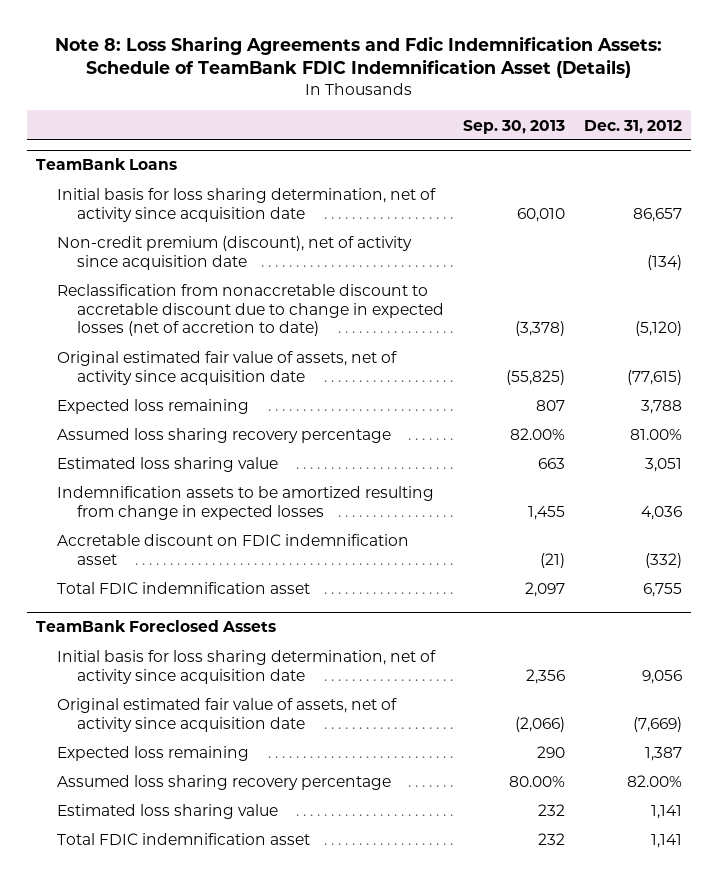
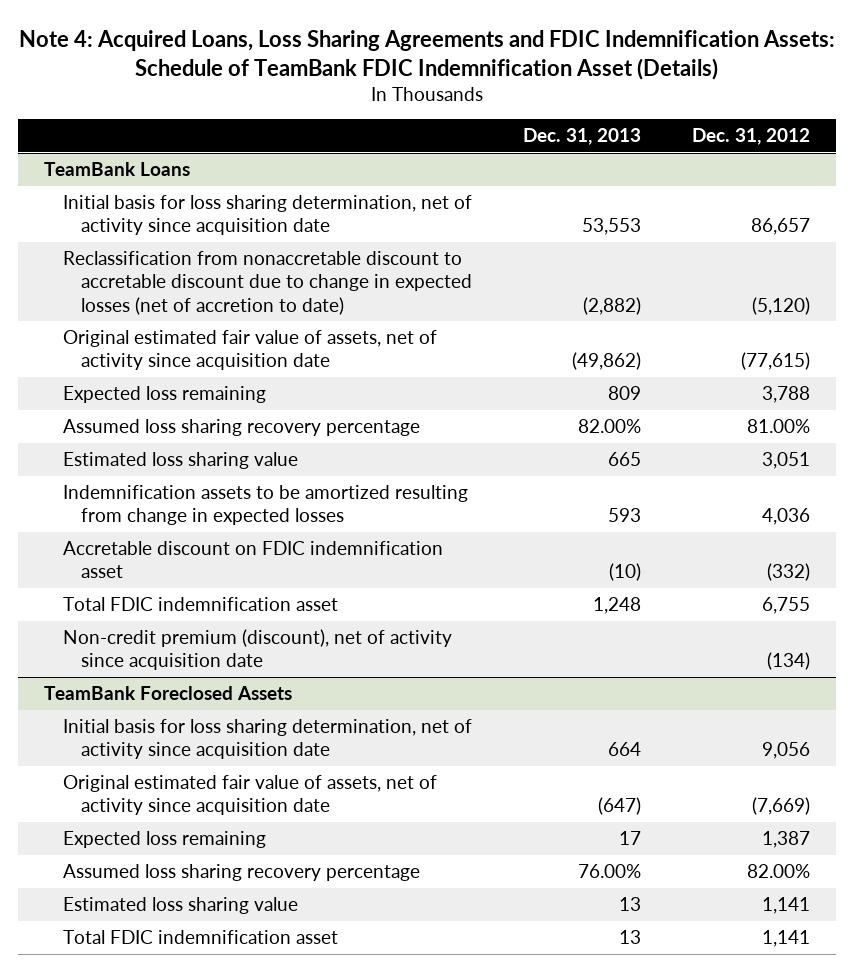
[55,35,663,79] Note 8: Loss Sharing Agreements and Fdic Indemnification Assets: Schedule of TeamBank FDIC Indemnification Asset (Details) -> [18,29,835,80] Note 4: Acquired Loans, Loss Sharing Agreements and FDIC Indemnification Assets: Schedule of TeamBank FDIC Indemnification Asset (Details)
[462,119,565,134] Sep. 30, 2013 -> none
none -> [523,128,642,146] Dec. 31, 2013
[56,236,412,270] Non-credit premium (discount), net of activity since acquisition date -> [62,629,452,671] Non-credit premium (discount), net of activity since acquisition date

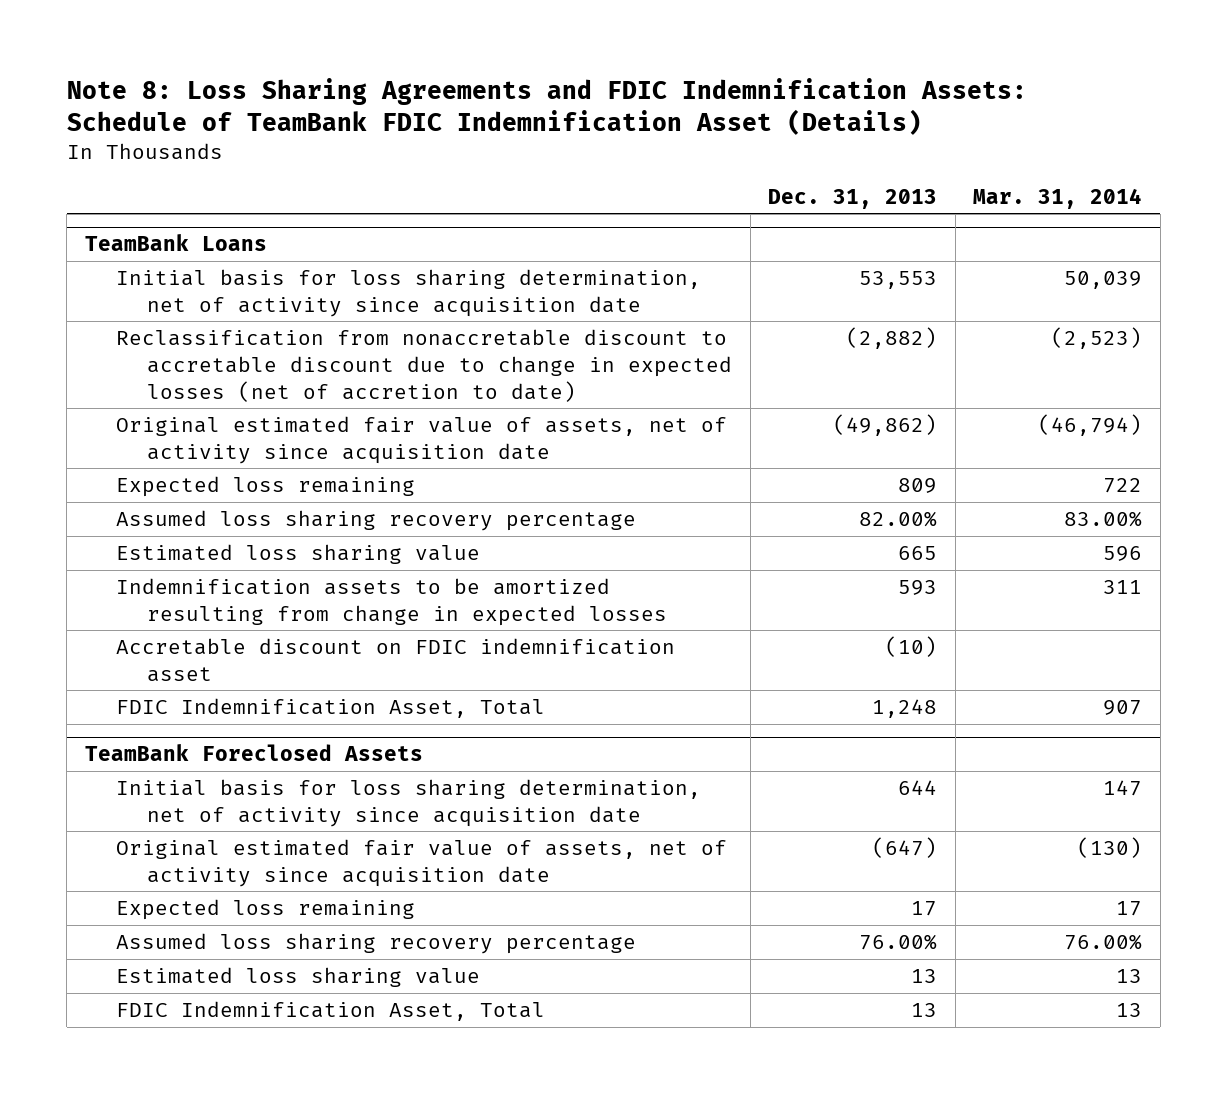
[18,29,835,80] Note 4: Acquired Loans, Loss Sharing Agreements and FDIC Indemnification Assets: Schedule of TeamBank FDIC Indemnification Asset (Details) -> [66,78,1027,136] Note 8: Loss Sharing Agreements and FDIC Indemnification Assets: Schedule of TeamBank FDIC Indemnification Asset (Details)
[692,128,811,146] Dec. 31, 2012 -> none
none -> [973,187,1143,209] Mar. 31, 2014
[62,629,452,671] Non-credit premium (discount), net of activity since acquisition date -> none
[62,597,338,612] Total FDIC indemnification asset -> [116,698,546,719] FDIC Indemnification Asset, Total
[608,742,642,757] 664 -> [898,780,938,796] 644
[62,930,338,945] Total FDIC indemnification asset -> [116,1001,546,1022] FDIC Indemnification Asset, Total

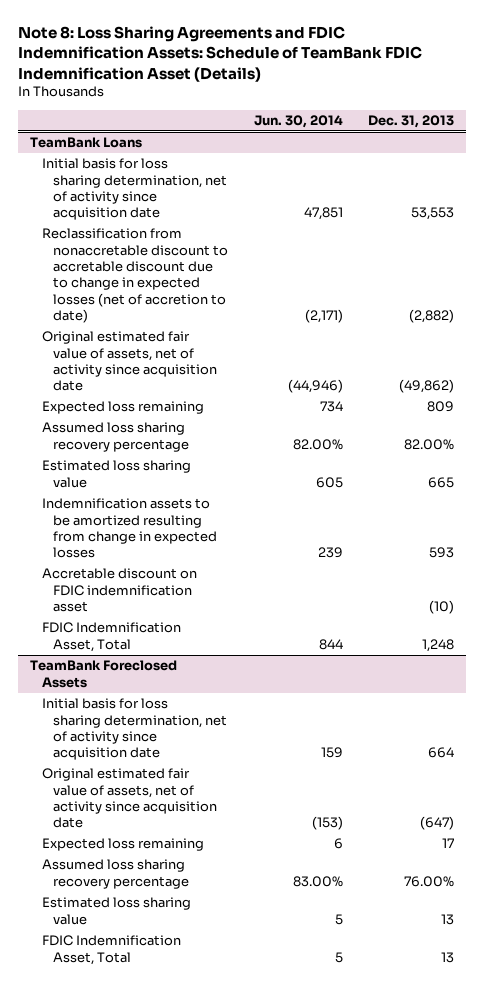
[973,187,1143,209] Mar. 31, 2014 -> none
none -> [253,115,343,129] Jun. 30, 2014
[898,780,938,796] 644 -> [427,747,454,759] 664

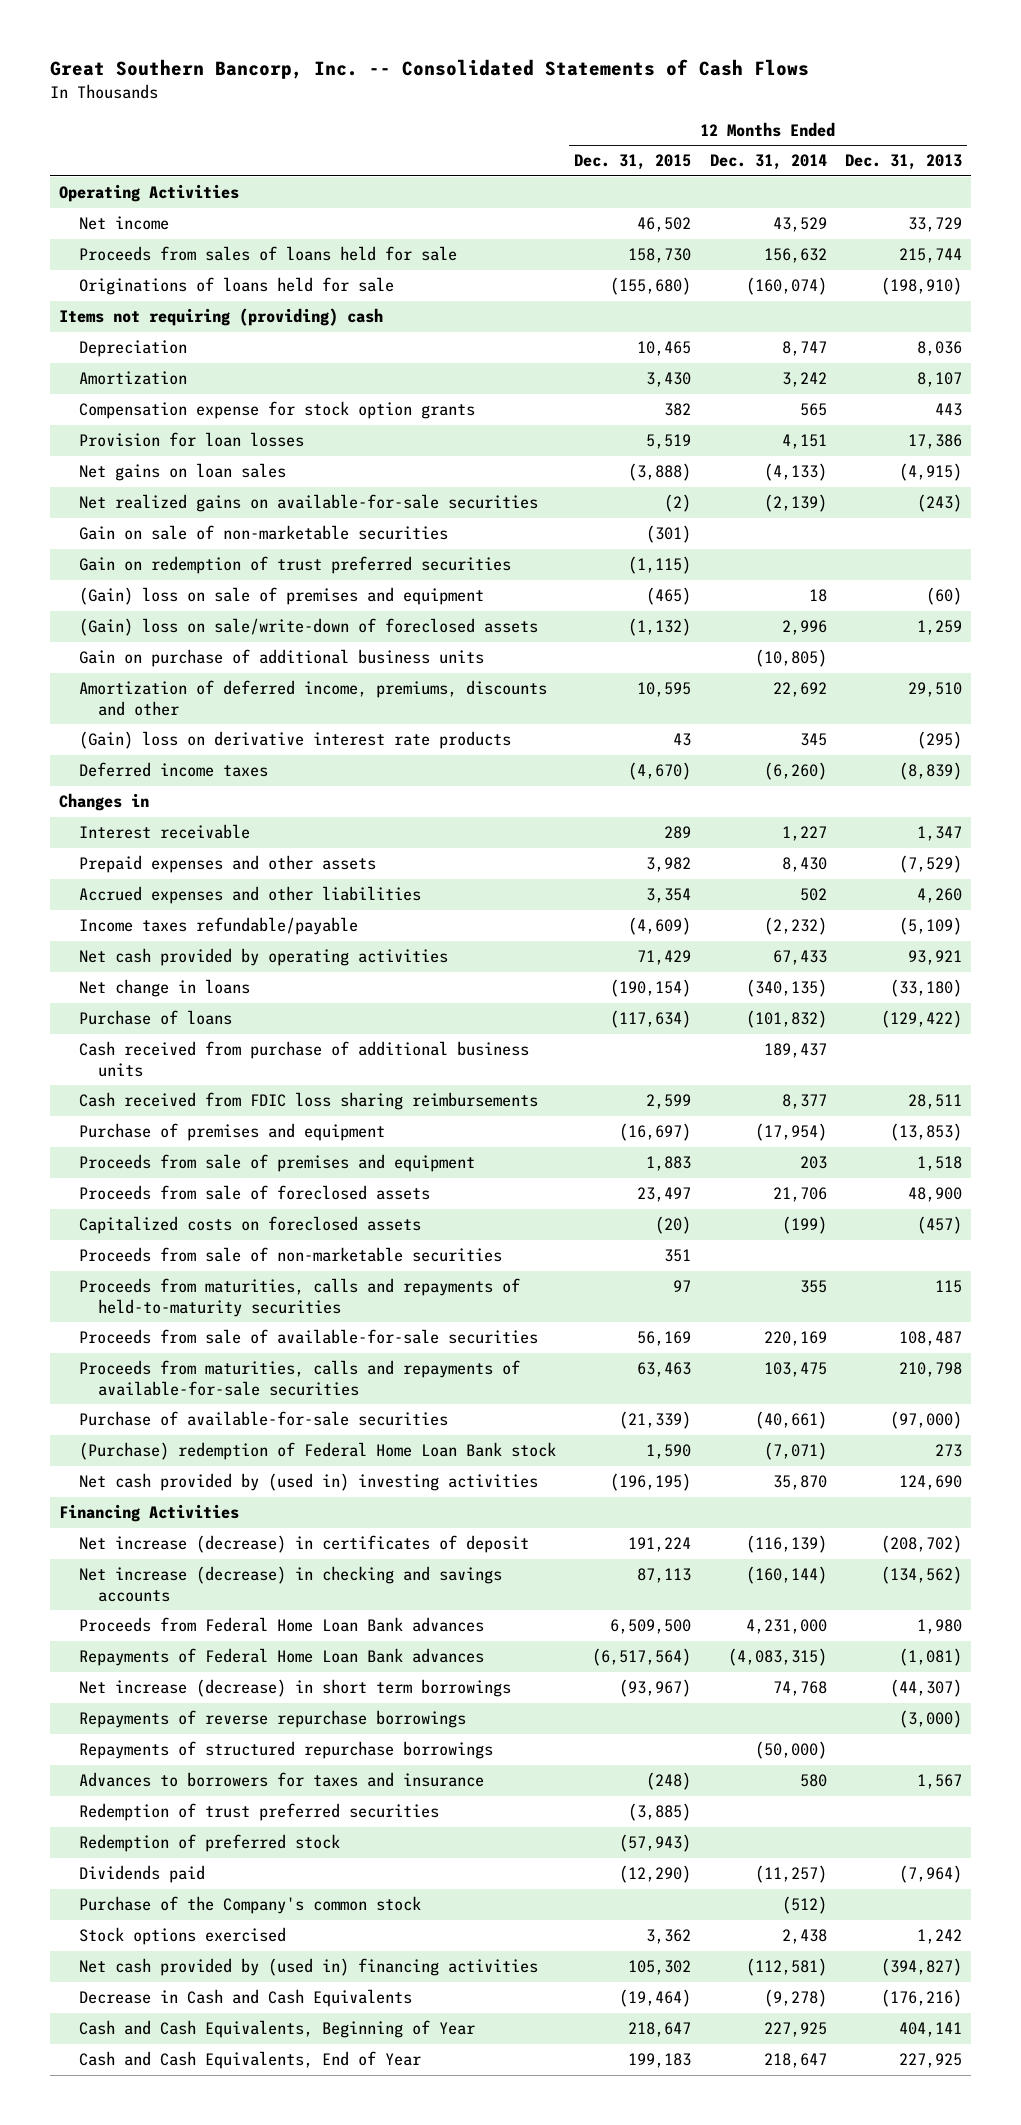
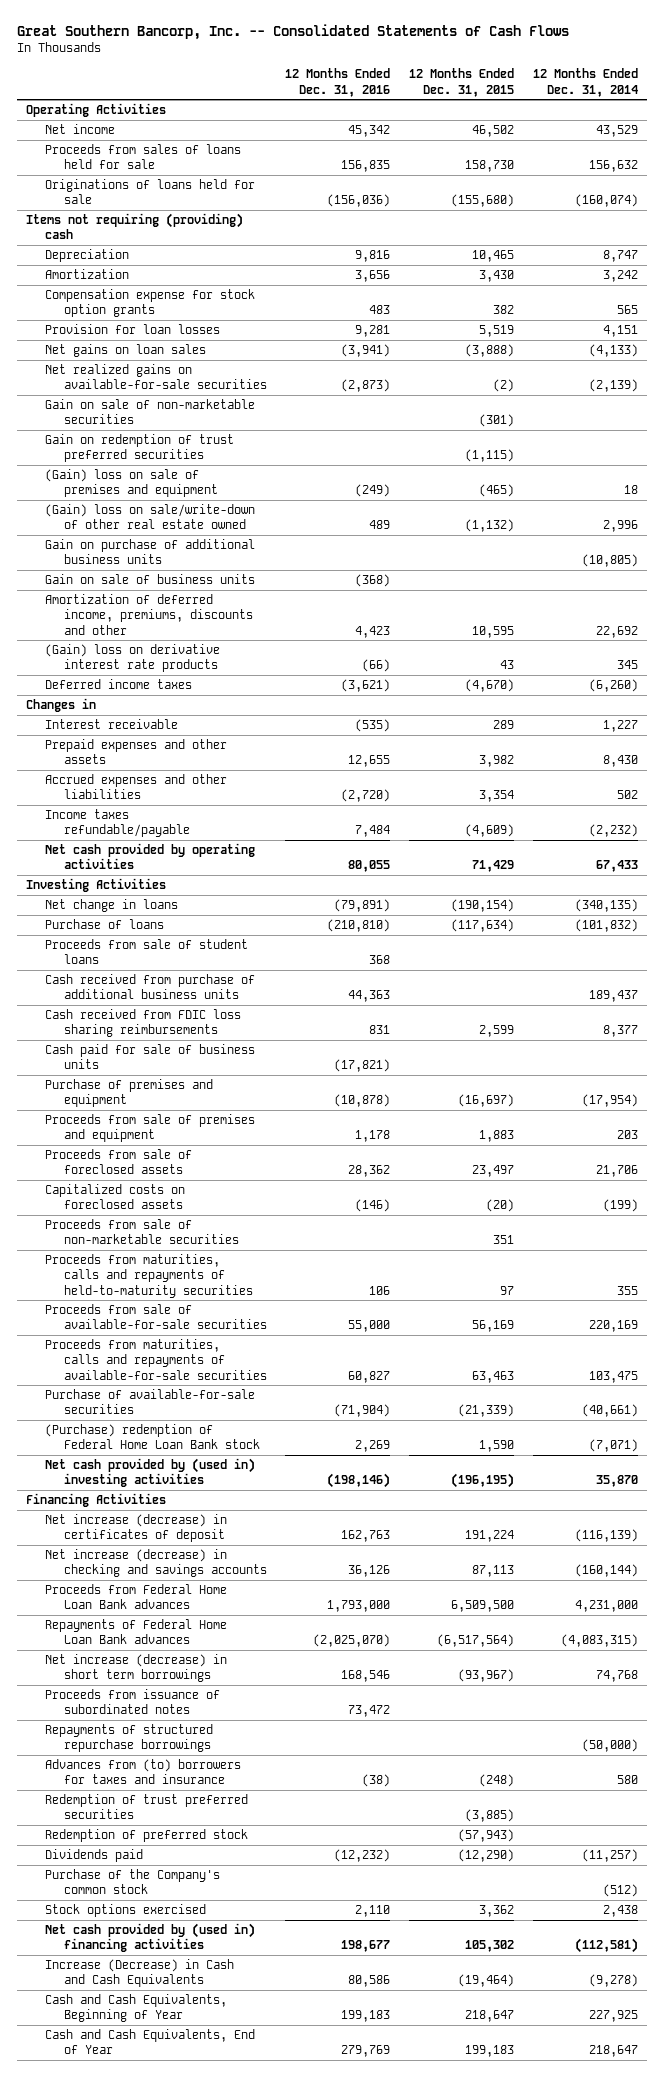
[844,154,962,171] Dec. 31, 2013 -> none
none -> [285,68,391,97] 12 Months Ended Dec. 31, 2016
[78,618,538,637] (Gain) loss on sale/write-down of foreclosed assets -> [45,504,256,530] (Gain) loss on sale/write-down of other real estate owned
none -> [45,574,256,585] Gain on sale of business units
none -> [26,878,167,893] Investing Activities
none -> [45,939,249,965] Proceeds from sale of student loans
none -> [45,1044,256,1070] Cash paid for sale of business units
[78,1710,466,1729] Repayments of reverse repurchase borrowings -> none
none -> [45,1689,221,1715] Proceeds from issuance of subordinated notes
[78,1772,484,1788] Advances to borrowers for taxes and insurance -> [45,1759,242,1785] Advances from (to) borrowers for taxes and insurance
[78,1989,412,2008] Decrease in Cash and Cash Equivalents -> [45,1959,235,1988] Increase (Decrease) in Cash and Cash Equivalents

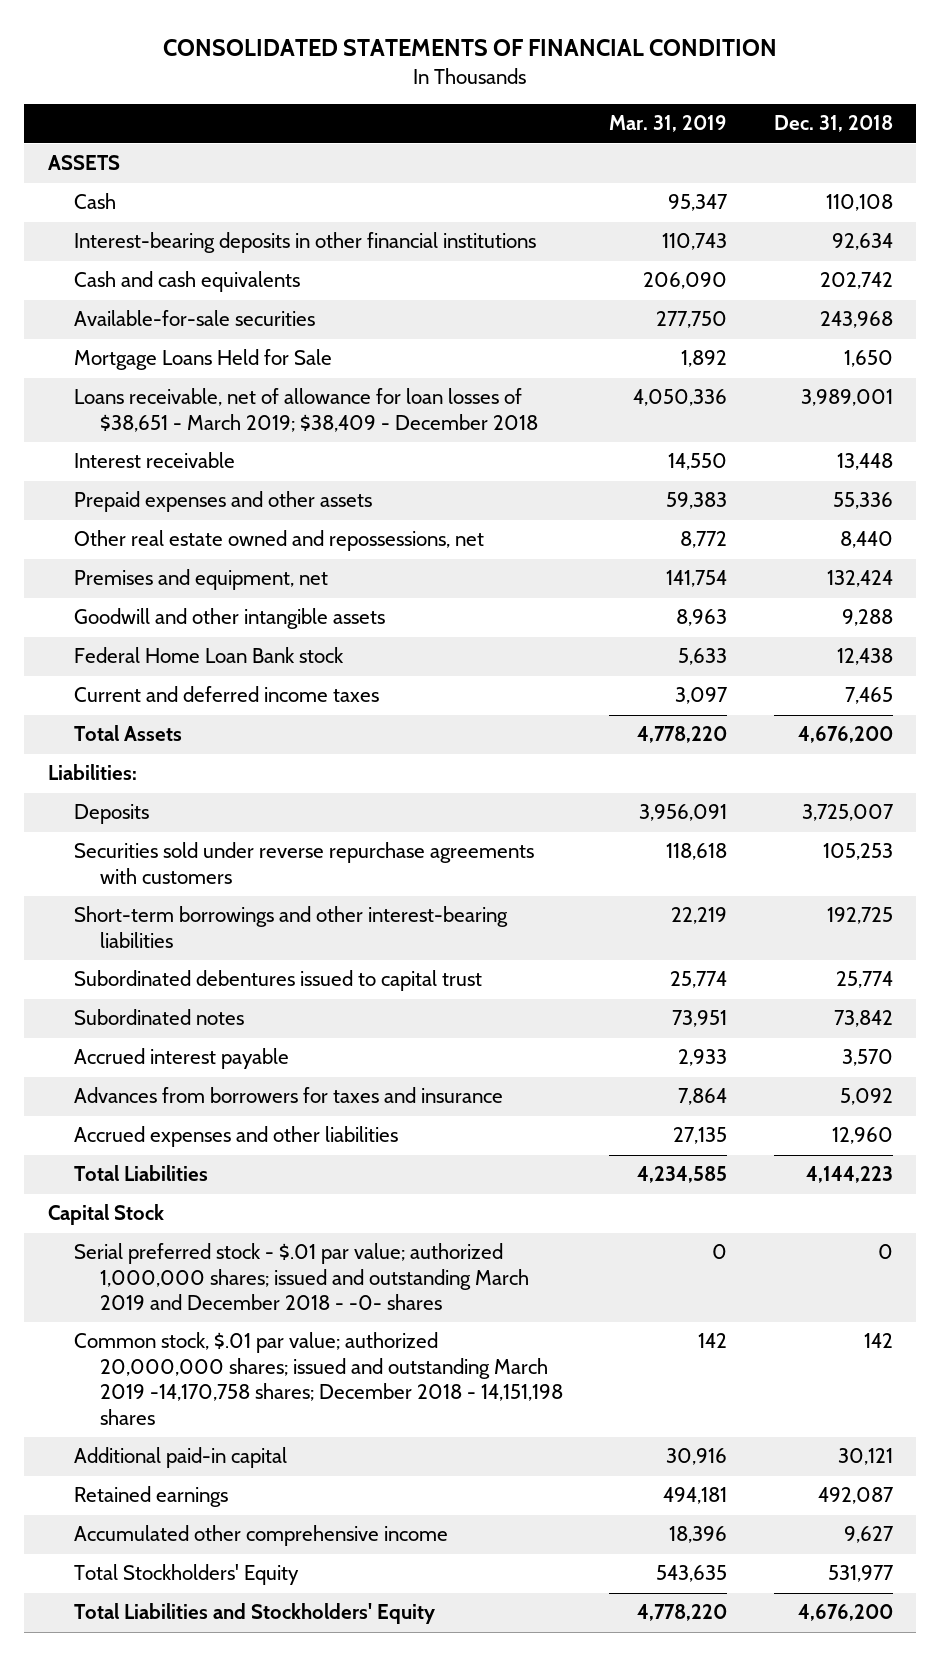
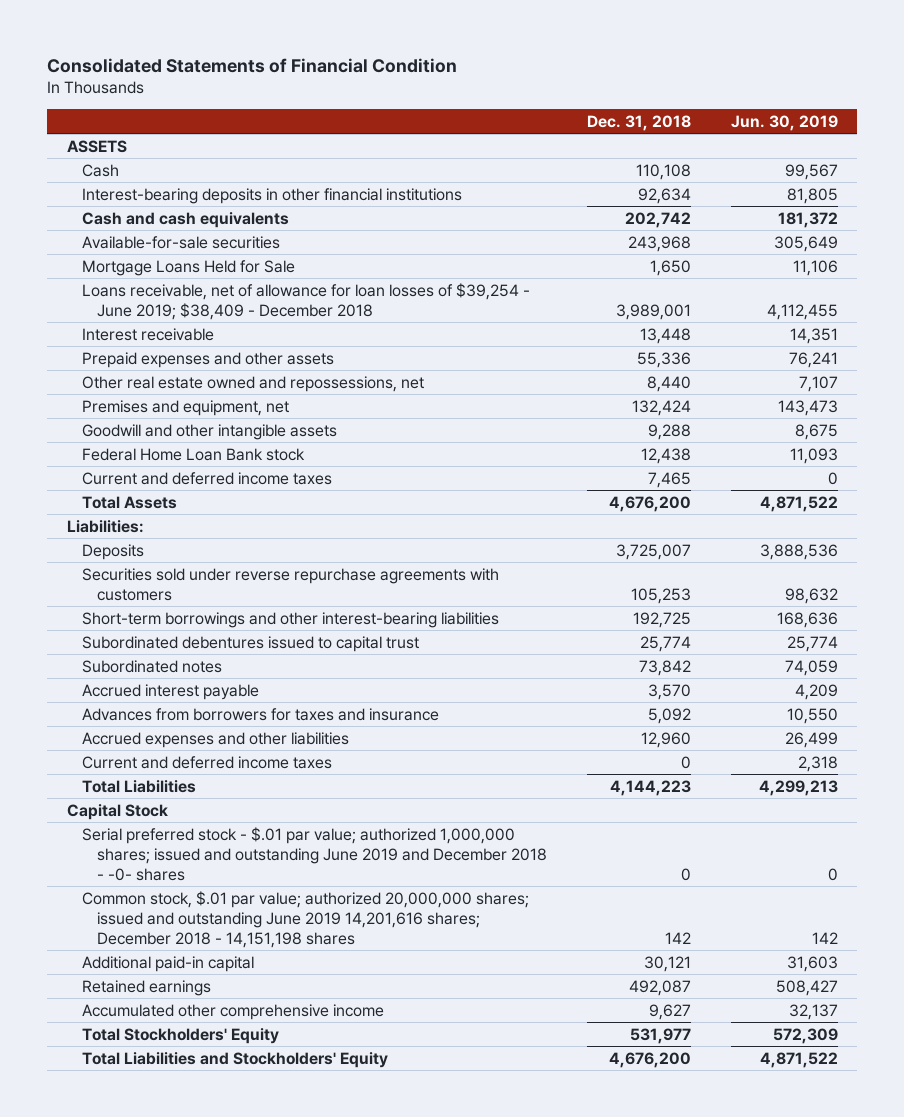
[163,39,778,57] CONSOLIDATED STATEMENTS OF FINANCIAL CONDITION -> [47,57,458,73] Consolidated Statements of Financial Condition
[609,115,728,133] Mar. 31, 2019 -> none
none -> [730,114,838,131] Jun. 30, 2019
[73,388,538,432] Loans receivable, net of allowance for loan losses of $38,651 - March 2019; $38,409 - December 2018 -> [82,282,531,320] Loans receivable, net of allowance for loan losses of $39,254 - June 2019; $38,409 - December 2018
none -> [82,755,333,769] Current and deferred income taxes
[73,1243,529,1311] Serial preferred stock - $.01 par value; authorized 1,000,000 shares; issued and outstanding March 2019 and December 2018 - -0- shares -> [82,826,548,881] Serial preferred stock - $.01 par value; authorized 1,000,000 shares; issued and outstanding June 2019 and December 2018 - -0- shares
[73,1332,563,1425] Common stock, $.01 par value; authorized 20,000,000 shares; issued and outstanding March 2019 -14,170,758 shares; December 2018 - 14,151,198 shares -> [82,890,530,948] Common stock, $.01 par value; authorized 20,000,000 shares; issued and outstanding June 2019 14,201,616 shares; December 2018 - 14,151,198 shares

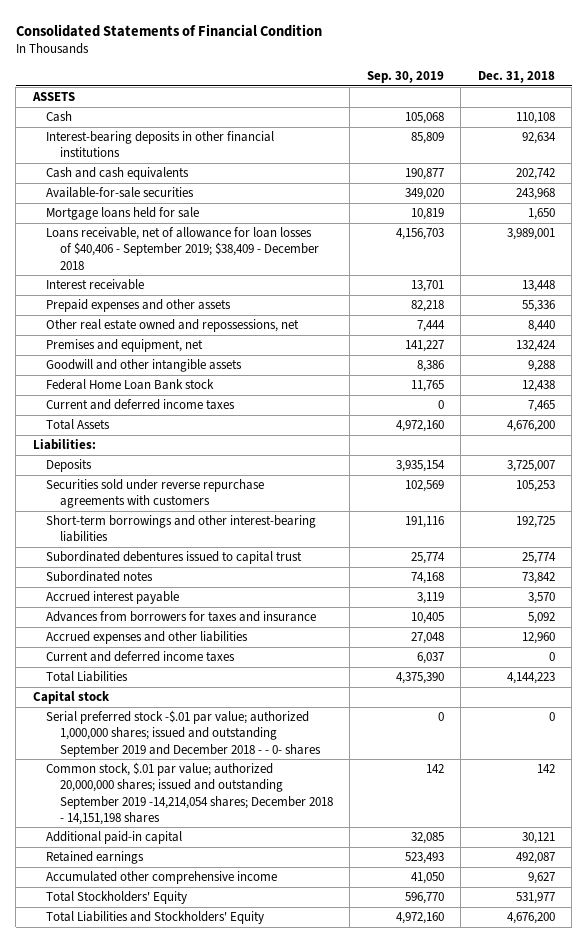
[730,114,838,131] Jun. 30, 2019 -> none
none -> [366,70,444,83] Sep. 30, 2019
[82,259,296,276] Mortgage Loans Held for Sale -> [46,207,200,221] Mortgage loans held for sale
[82,282,531,320] Loans receivable, net of allowance for loan losses of $39,254 - June 2019; $38,409 - December 2018 -> [46,227,319,270] Loans receivable, net of allowance for loan losses of $40,406 - September 2019; $38,409 - December 2018
[66,803,168,820] Capital Stock -> [32,691,110,705] Capital stock
[82,826,548,881] Serial preferred stock - $.01 par value; authorized 1,000,000 shares; issued and outstanding June 2019 and December 2018 - -0- shares -> [46,710,321,757] Serial preferred stock -$.01 par value; authorized 1,000,000 shares; issued and outstanding September 2019 and December 2018 - - 0- shares
[82,890,530,948] Common stock, $.01 par value; authorized 20,000,000 shares; issued and outstanding June 2019 14,201,616 shares; December 2018 - 14,151,198 shares -> [46,762,333,825] Common stock, $.01 par value; authorized 20,000,000 shares; issued and outstanding September 2019 -14,214,054 shares; December 2018 - 14,151,198 shares

